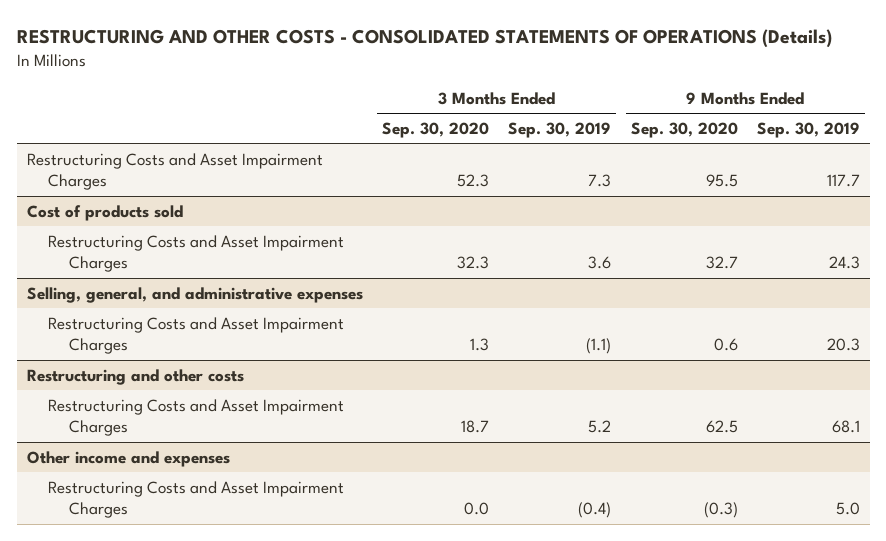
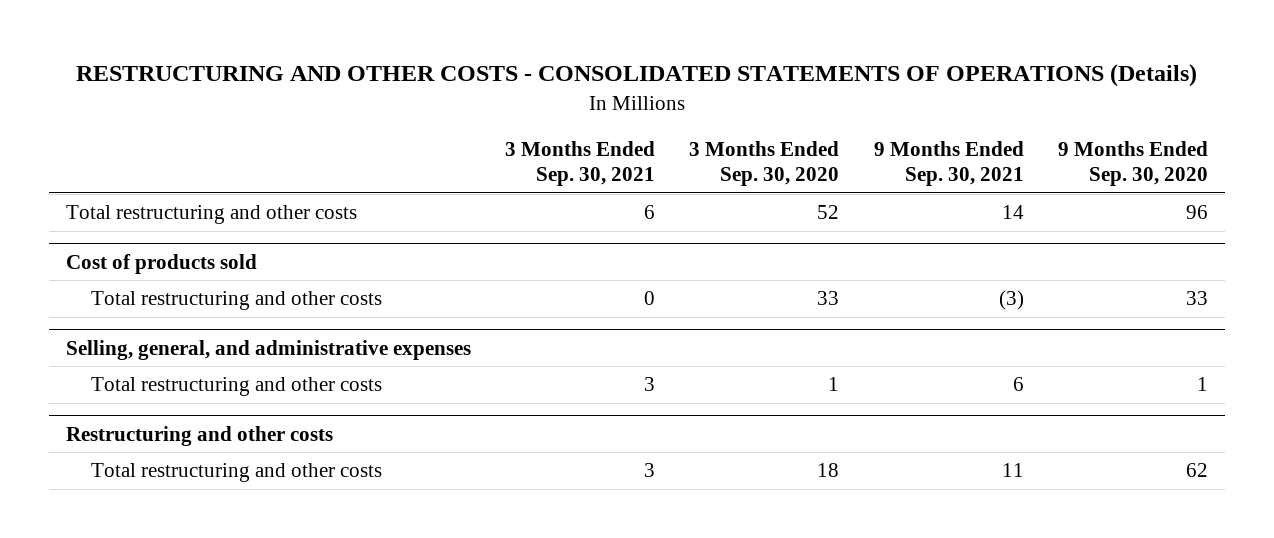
[508,121,612,138] Sep. 30, 2019 -> none
[756,121,860,138] Sep. 30, 2019 -> none
none -> [505,140,656,187] 3 Months Ended Sep. 30, 2021
none -> [873,140,1024,187] 9 Months Ended Sep. 30, 2021
[26,152,323,191] Restructuring Costs and Asset Impairment Charges -> [66,205,358,225] Total restructuring and other costs
[456,174,489,188] 52.3 -> [817,205,840,220] 52
[705,174,738,188] 95.5 -> [1185,205,1208,220] 96
[47,234,344,273] Restructuring Costs and Asset Impairment Charges -> [90,291,382,311] Total restructuring and other costs
[456,256,489,270] 32.3 -> [817,291,840,306] 33
[705,256,738,270] 32.7 -> [1185,291,1208,306] 33
[47,316,344,355] Restructuring Costs and Asset Impairment Charges -> [90,377,382,397] Total restructuring and other costs
[469,338,489,352] 1.3 -> [828,377,840,392] 1
[713,338,738,352] 0.6 -> [1196,377,1208,392] 1
[26,450,230,467] Other income and expenses -> none
[47,480,344,519] Restructuring Costs and Asset Impairment Charges -> none
[47,398,344,437] Restructuring Costs and Asset Impairment Charges -> [90,463,382,483] Total restructuring and other costs
[460,420,489,434] 18.7 -> [817,463,840,478] 18
[705,420,738,434] 62.5 -> [1185,463,1208,478] 62

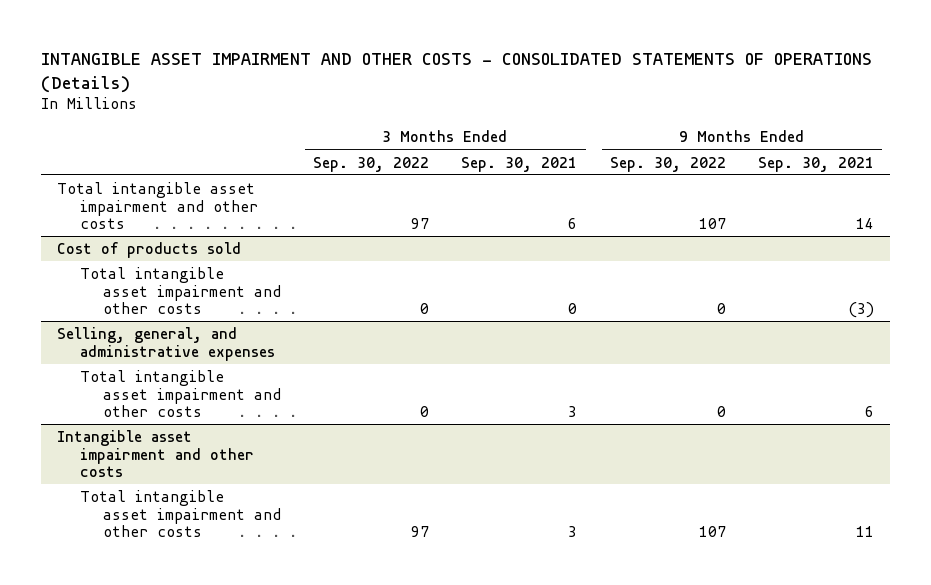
[75,64,1197,88] RESTRUCTURING AND OTHER COSTS - CONSOLIDATED STATEMENTS OF OPERATIONS (Details) -> [41,52,873,93] INTANGIBLE ASSET IMPAIRMENT AND OTHER COSTS - CONSOLIDATED STATEMENTS OF OPERATIONS (Details)
[689,140,840,187] 3 Months Ended Sep. 30, 2020 -> none
[1057,140,1208,187] 9 Months Ended Sep. 30, 2020 -> none
none -> [313,156,430,172] Sep. 30, 2022
none -> [609,156,726,172] Sep. 30, 2022
[66,205,358,225] Total restructuring and other costs -> [57,181,259,230] Total intangible asset impairment and other costs
[90,291,382,311] Total restructuring and other costs -> [80,266,281,315] Total intangible asset impairment and other costs
[66,425,334,446] Restructuring and other costs -> none
[90,377,382,397] Total restructuring and other costs -> [80,369,281,418] Total intangible asset impairment and other costs
none -> [57,429,255,478] Intangible asset impairment and other costs
[90,463,382,483] Total restructuring and other costs -> [80,489,281,538] Total intangible asset impairment and other costs

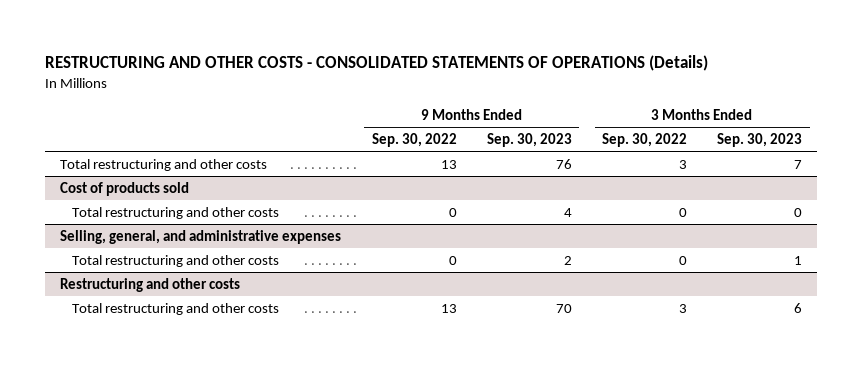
[41,52,873,93] INTANGIBLE ASSET IMPAIRMENT AND OTHER COSTS - CONSOLIDATED STATEMENTS OF OPERATIONS (Details) -> [45,55,709,72] RESTRUCTURING AND OTHER COSTS - CONSOLIDATED STATEMENTS OF OPERATIONS (Details)
[461,156,578,172] Sep. 30, 2021 -> none
[757,156,874,172] Sep. 30, 2021 -> none
none -> [486,132,572,147] Sep. 30, 2023
none -> [717,132,803,147] Sep. 30, 2023
[57,181,259,230] Total intangible asset impairment and other costs -> [60,158,268,171] Total restructuring and other costs
[411,218,430,230] 97 -> [679,159,688,169] 3
[698,218,726,230] 107 -> [440,159,457,169] 13
[80,266,281,315] Total intangible asset impairment and other costs -> [72,206,280,219] Total restructuring and other costs
[57,429,255,478] Intangible asset impairment and other costs -> none
[80,369,281,418] Total intangible asset impairment and other costs -> [72,254,280,267] Total restructuring and other costs
none -> [60,277,241,292] Restructuring and other costs
[80,489,281,538] Total intangible asset impairment and other costs -> [72,302,280,315] Total restructuring and other costs
[411,526,430,538] 97 -> [679,303,688,313] 3
[698,526,726,538] 107 -> [440,303,457,313] 13

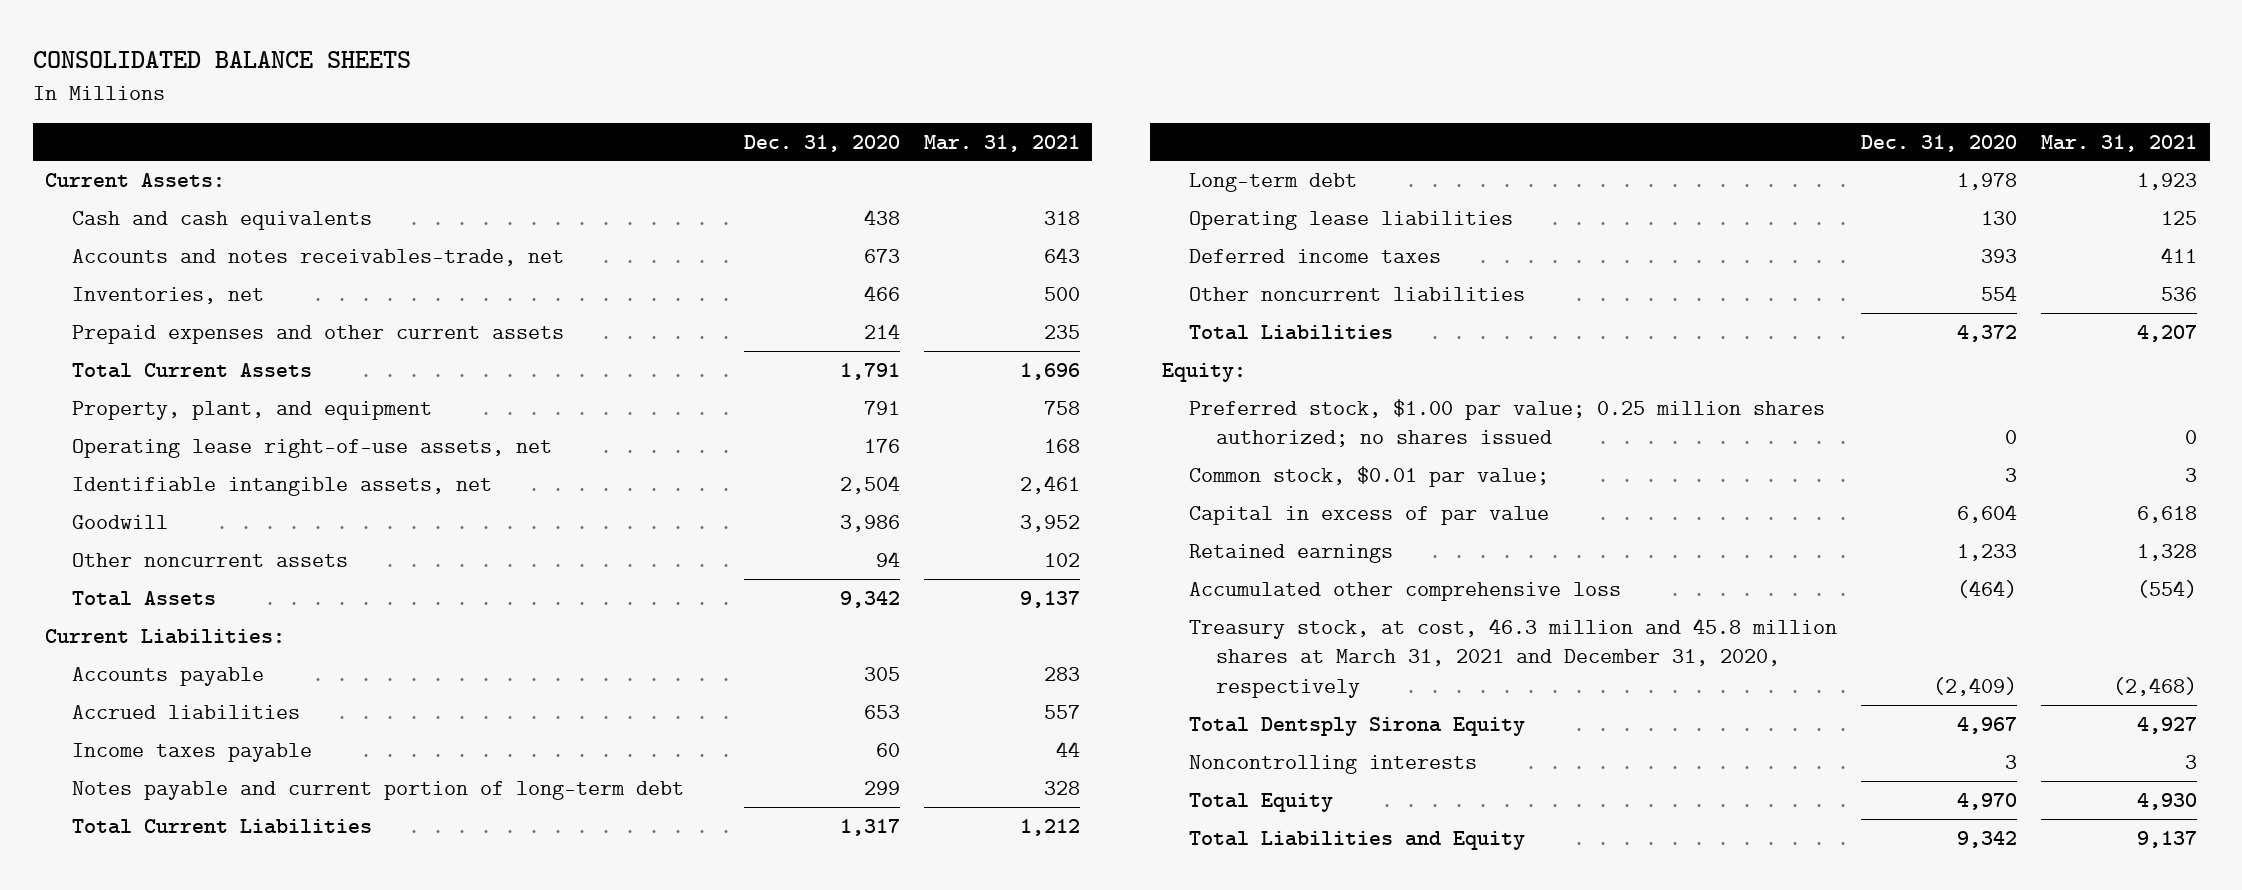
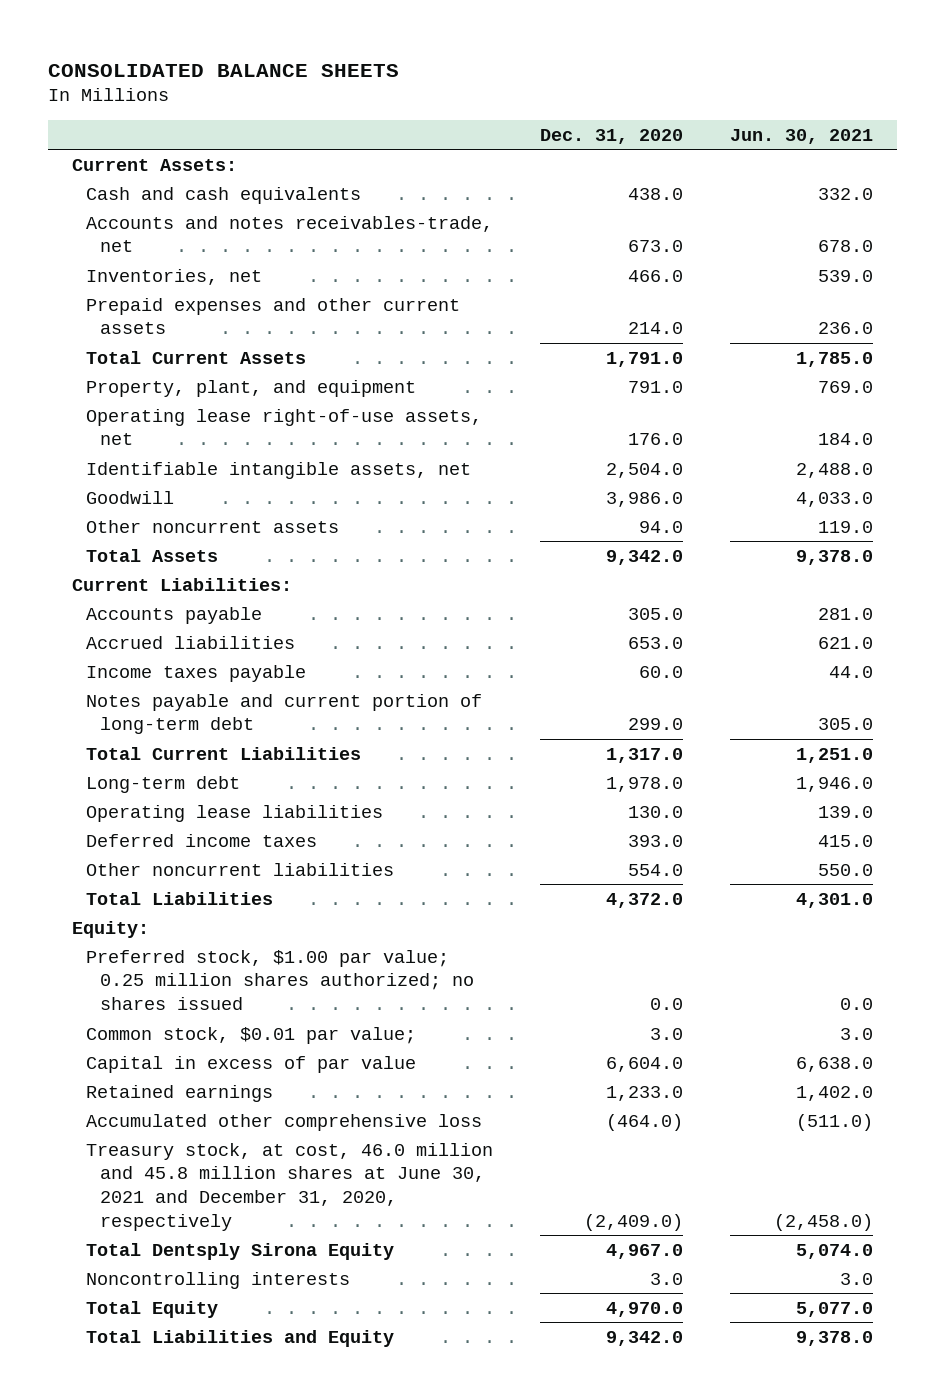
[924,134,1081,152] Mar. 31, 2021 -> none
none -> [730,128,874,144] Jun. 30, 2021
[863,208,900,225] 438 -> [628,187,684,200] 438.0
[863,248,900,263] 673 -> [628,240,684,253] 673.0
[863,284,900,301] 466 -> [628,269,684,282] 466.0
[863,322,900,339] 214 -> [628,322,684,335] 214.0
[839,362,900,380] 1,791 -> [606,351,684,367] 1,791.0
[863,400,900,415] 791 -> [628,380,684,393] 791.0
[863,438,900,453] 176 -> [628,433,684,446] 176.0
[839,474,900,494] 2,504 -> [606,462,684,478] 2,504.0
[839,514,900,532] 3,986 -> [606,491,684,507] 3,986.0
[875,550,900,567] 94 -> [639,520,684,533] 94.0
[839,590,900,608] 9,342 -> [606,549,684,565] 9,342.0
[863,666,900,681] 305 -> [628,607,684,620] 305.0
[863,704,900,719] 653 -> [628,636,684,649] 653.0
[875,742,900,757] 60 -> [639,665,684,678] 60.0
[863,780,900,795] 299 -> [628,718,684,731] 299.0
[839,818,900,836] 1,317 -> [606,747,684,763] 1,317.0
[1957,172,2018,190] 1,978 -> [606,776,684,792] 1,978.0
[1981,210,2018,225] 130 -> [628,805,684,818] 130.0
[1981,248,2018,263] 393 -> [628,834,684,847] 393.0
[1981,284,2018,301] 554 -> [628,863,684,876] 554.0
[1957,324,2018,342] 4,372 -> [606,892,684,908] 4,372.0
[2005,430,2018,445] 0 -> [650,998,684,1011] 0.0
[2005,467,2018,482] 3 -> [650,1027,684,1040] 3.0
[1957,503,2018,523] 6,604 -> [606,1056,684,1072] 6,604.0
[1957,543,2018,561] 1,233 -> [606,1085,684,1101] 1,233.0
[1957,579,2018,598] (464) -> [606,1113,684,1131] (464.0)
[1188,617,1837,698] Treasury stock, at cost, 46.3 million and 45.8 million shares at March 31, 2021 and December 31, 2020, respectively -> [85,1142,493,1231] Treasury stock, at cost, 46.0 million and 45.8 million shares at June 30, 2021 and December 31, 2020, respectively
[1933,676,2018,696] (2,409) -> [584,1213,684,1231] (2,409.0)
[1957,716,2018,734] 4,967 -> [606,1243,684,1259] 4,967.0
[2005,754,2018,769] 3 -> [650,1272,684,1285] 3.0
[1957,792,2018,810] 4,970 -> [606,1301,684,1317] 4,970.0
[1957,830,2018,848] 9,342 -> [606,1330,684,1346] 9,342.0

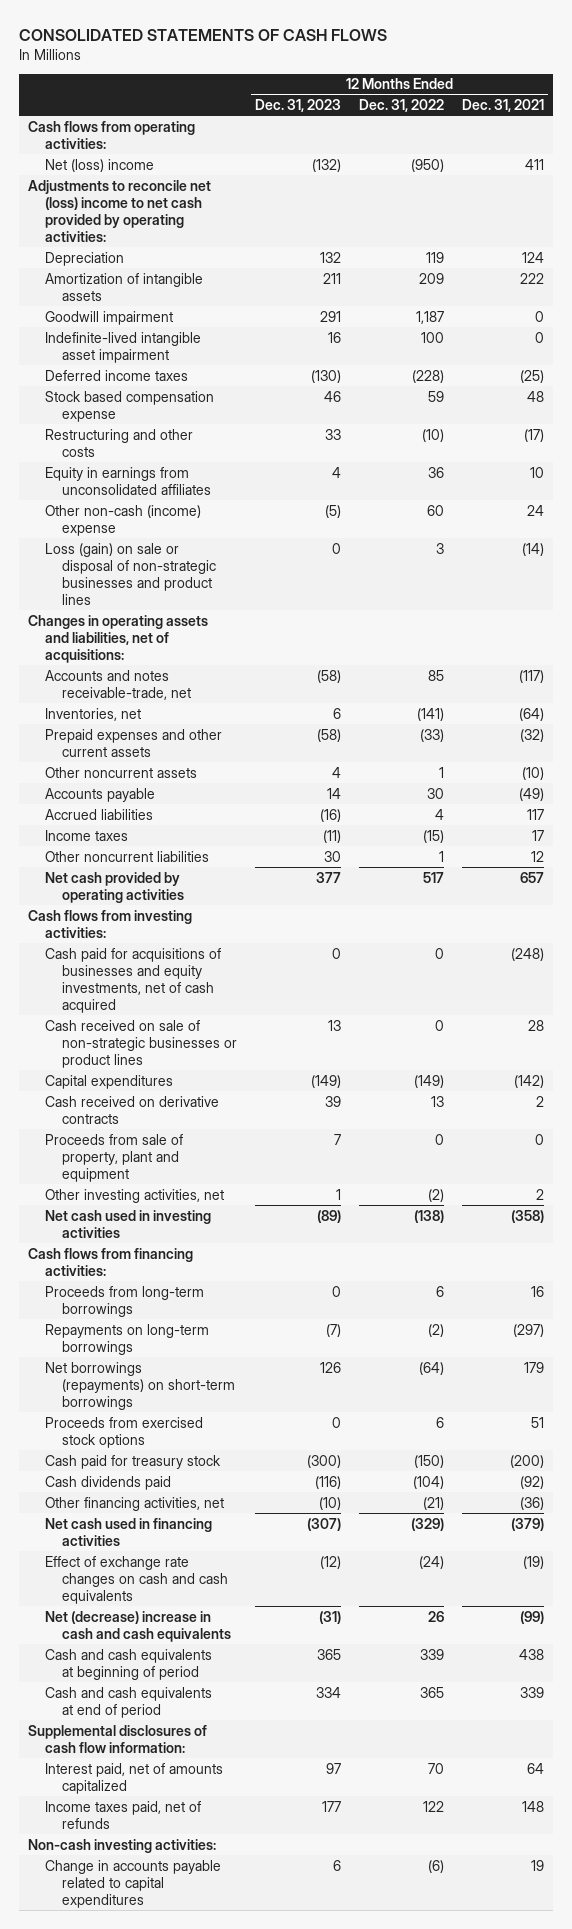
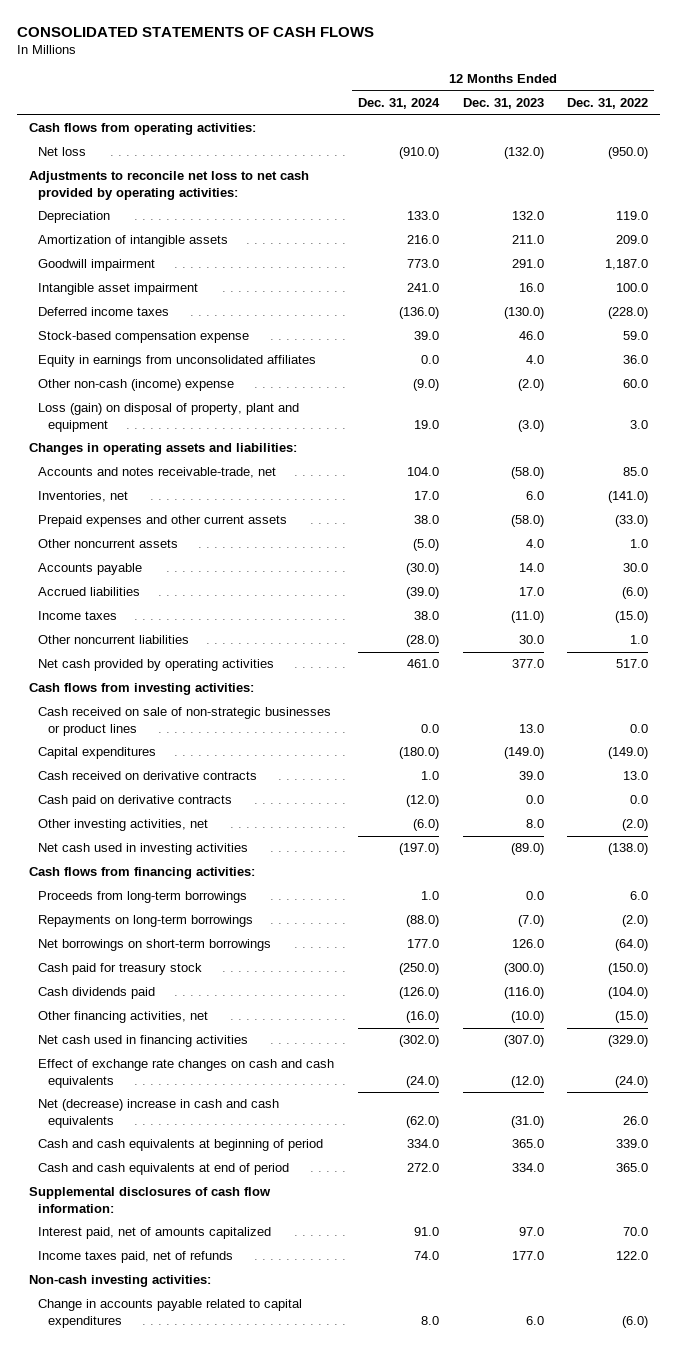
[462,99,545,113] Dec. 31, 2021 -> none
none -> [357,98,440,110] Dec. 31, 2024
[45,428,194,457] Restructuring and other costs -> none
[45,542,217,605] Loss (gain) on sale or disposal of non-strategic businesses and product lines -> none
[45,158,155,172] Net (loss) income -> [38,147,87,157] Net loss
[312,158,342,172] (132) -> [503,147,544,160] (132.0)
[411,158,445,172] (950) -> [608,147,649,160] (950.0)
[28,179,212,242] Adjustments to reconcile net (loss) income to net cash provided by operating activities: -> [28,171,309,200] Adjustments to reconcile net loss to net cash provided by operating activities:
[320,251,342,263] 132 -> [511,211,544,221] 132.0
[426,251,445,263] 119 -> [616,211,649,221] 119.0
[323,272,342,284] 211 -> [511,235,544,245] 211.0
[419,272,445,284] 209 -> [616,235,649,245] 209.0
[320,310,342,322] 291 -> [511,259,544,269] 291.0
[416,310,445,324] 1,187 -> [605,259,649,271] 1,187.0
[45,331,202,363] Indefinite-lived intangible asset impairment -> [38,283,199,296] Intangible asset impairment
[328,331,342,343] 16 -> [518,283,544,293] 16.0
[421,331,445,343] 100 -> [616,283,649,293] 100.0
[311,369,342,383] (130) -> [503,307,544,320] (130.0)
[412,369,445,383] (228) -> [608,307,649,320] (228.0)
[45,390,215,422] Stock based compensation expense -> [38,331,250,344] Stock-based compensation expense
[324,390,342,402] 46 -> [518,331,544,341] 46.0
[428,390,445,402] 59 -> [623,331,649,341] 59.0
[332,466,342,478] 4 -> [525,355,544,365] 4.0
[428,466,445,478] 36 -> [623,355,649,365] 36.0
[325,504,342,518] (5) -> [517,379,544,392] (2.0)
[427,504,445,516] 60 -> [623,379,649,389] 60.0
none -> [38,403,300,432] Loss (gain) on disposal of property, plant and equipment
[28,614,209,663] Changes in operating assets and liabilities, net of acquisitions: -> [28,443,297,456] Changes in operating assets and liabilities:
[317,669,342,683] (58) -> [510,467,544,480] (58.0)
[428,669,445,681] 85 -> [623,467,649,477] 85.0
[333,707,342,719] 6 -> [525,491,544,501] 6.0
[417,707,445,721] (141) -> [608,491,649,504] (141.0)
[317,728,342,742] (58) -> [510,515,544,528] (58.0)
[420,728,445,742] (33) -> [615,515,649,528] (33.0)
[332,766,342,778] 4 -> [525,539,544,549] 4.0
[439,766,445,778] 1 -> [630,539,649,549] 1.0
[327,787,342,799] 14 -> [518,563,544,573] 14.0
[427,787,445,799] 30 -> [623,563,649,573] 30.0
[320,808,342,822] (16) -> [518,587,544,597] 17.0
[435,808,445,820] 4 -> [622,587,649,600] (6.0)
[323,829,342,843] (11) -> [510,611,544,624] (11.0)
[423,829,445,843] (15) -> [615,611,649,624] (15.0)
[324,850,342,862] 30 -> [518,635,544,645] 30.0
[439,850,445,862] 1 -> [630,635,649,645] 1.0
[316,871,342,883] 377 -> [511,659,544,669] 377.0
[423,871,445,883] 517 -> [616,659,649,669] 517.0
[45,947,222,1013] Cash paid for acquisitions of businesses and equity investments, net of cash acquired -> none
[45,1133,184,1182] Proceeds from sale of property, plant and equipment -> none
[328,1019,342,1031] 13 -> [518,723,544,733] 13.0
[435,1019,445,1031] 0 -> [630,723,649,733] 0.0
[311,1074,342,1088] (149) -> [503,747,544,760] (149.0)
[414,1074,445,1088] (149) -> [608,747,649,760] (149.0)
[325,1095,342,1107] 39 -> [518,771,544,781] 39.0
[431,1095,445,1107] 13 -> [623,771,649,781] 13.0
none -> [38,795,233,808] Cash paid on derivative contracts
[336,1188,342,1200] 1 -> [525,819,544,829] 8.0
[428,1188,445,1202] (2) -> [622,819,649,832] (2.0)
[317,1209,342,1223] (89) -> [510,843,544,856] (89.0)
[414,1209,445,1223] (138) -> [608,843,649,856] (138.0)
[45,1416,204,1448] Proceeds from exercised stock options -> none
[332,1285,342,1297] 0 -> [525,891,544,901] 0.0
[436,1285,445,1297] 6 -> [630,891,649,901] 6.0
[326,1323,342,1337] (7) -> [517,915,544,928] (7.0)
[428,1323,445,1337] (2) -> [622,915,649,928] (2.0)
[45,1361,236,1410] Net borrowings (repayments) on short-term borrowings -> [38,939,272,952] Net borrowings on short-term borrowings
[320,1361,342,1373] 126 -> [511,939,544,949] 126.0
[419,1361,445,1375] (64) -> [615,939,649,952] (64.0)
[307,1454,342,1468] (300) -> [503,963,544,976] (300.0)
[414,1454,445,1468] (150) -> [608,963,649,976] (150.0)
[315,1475,342,1489] (116) -> [503,987,544,1000] (116.0)
[413,1475,445,1489] (104) -> [608,987,649,1000] (104.0)
[319,1496,342,1510] (10) -> [510,1011,544,1024] (10.0)
[423,1496,445,1510] (21) -> [615,1011,649,1024] (15.0)
[307,1517,342,1531] (307) -> [503,1035,544,1048] (307.0)
[411,1517,445,1531] (329) -> [608,1035,649,1048] (329.0)
[320,1555,342,1569] (12) -> [510,1075,544,1088] (12.0)
[419,1555,445,1569] (24) -> [615,1075,649,1088] (24.0)
[319,1610,342,1624] (31) -> [510,1115,544,1128] (31.0)
[428,1610,445,1622] 26 -> [623,1115,649,1125] 26.0
[317,1648,342,1660] 365 -> [511,1139,544,1149] 365.0
[420,1648,445,1660] 339 -> [616,1139,649,1149] 339.0
[316,1686,342,1698] 334 -> [511,1163,544,1173] 334.0
[420,1686,445,1698] 365 -> [616,1163,649,1173] 365.0
[326,1762,342,1774] 97 -> [518,1227,544,1237] 97.0
[428,1762,445,1774] 70 -> [623,1227,649,1237] 70.0
[322,1800,342,1812] 177 -> [511,1251,544,1261] 177.0
[423,1800,445,1812] 122 -> [616,1251,649,1261] 122.0
[333,1859,342,1871] 6 -> [525,1315,544,1325] 6.0
[428,1859,445,1873] (6) -> [622,1315,649,1328] (6.0)

